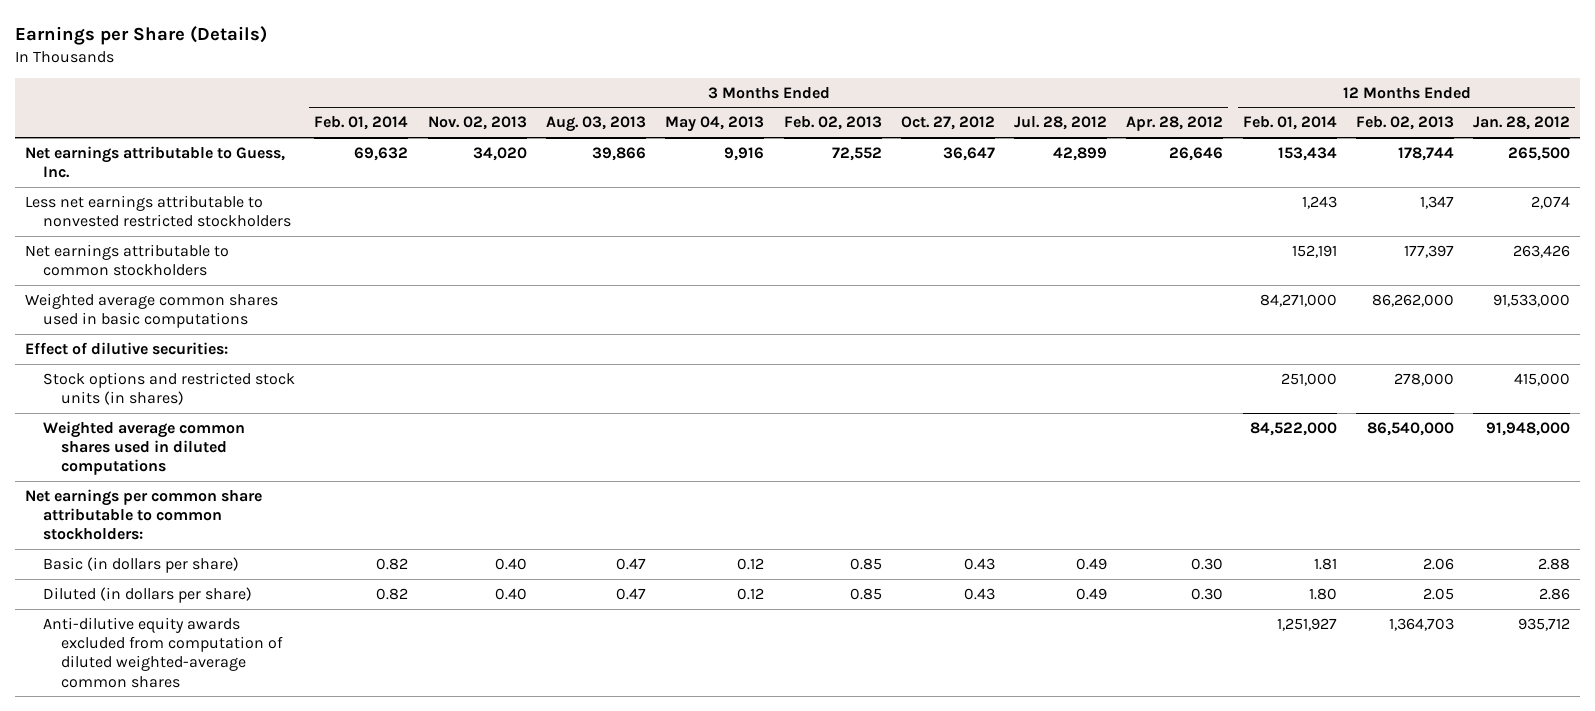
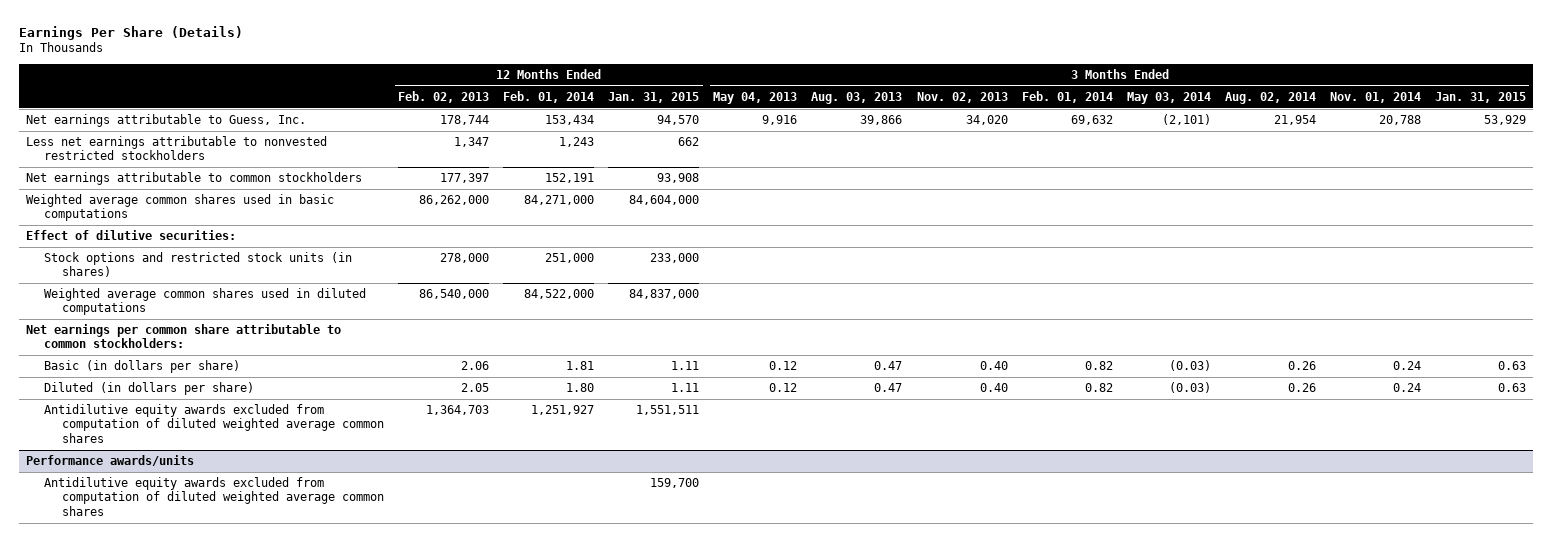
[14,25,267,45] Earnings per Share (Details) -> [19,25,244,40] Earnings Per Share (Details)
[783,116,882,131] Feb. 02, 2013 -> none
[900,116,995,131] Oct. 27, 2012 -> none
[1014,116,1108,131] Jul. 28, 2012 -> none
[1126,116,1224,132] Apr. 28, 2012 -> none
[1473,116,1571,131] Jan. 28, 2012 -> none
none -> [608,91,700,103] Jan. 31, 2015
none -> [1126,91,1211,104] May 03, 2014
none -> [1224,91,1316,104] Aug. 02, 2014
none -> [1329,91,1421,103] Nov. 01, 2014
none -> [1434,91,1526,103] Jan. 31, 2015
[42,616,284,688] Anti-dilutive equity awards excluded from computation of diluted weighted-average common shares -> [44,404,385,443] Antidilutive equity awards excluded from computation of diluted weighted average common shares
none -> [26,455,195,467] Performance awards/units
none -> [44,477,385,516] Antidilutive equity awards excluded from computation of diluted weighted average common shares

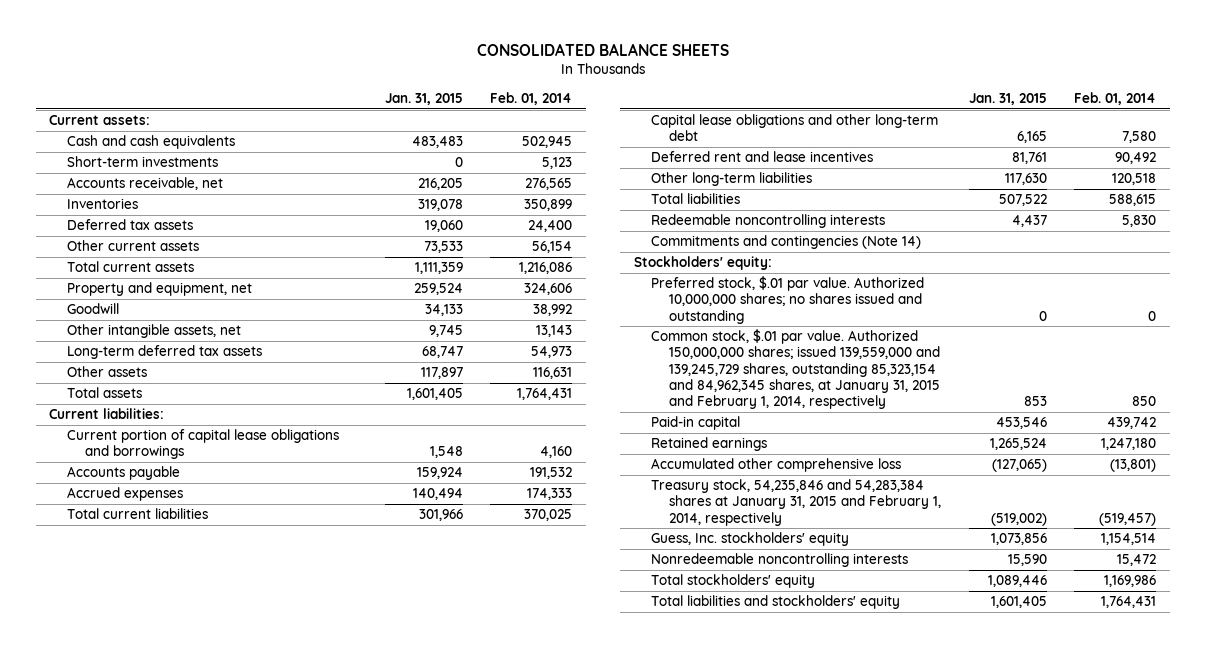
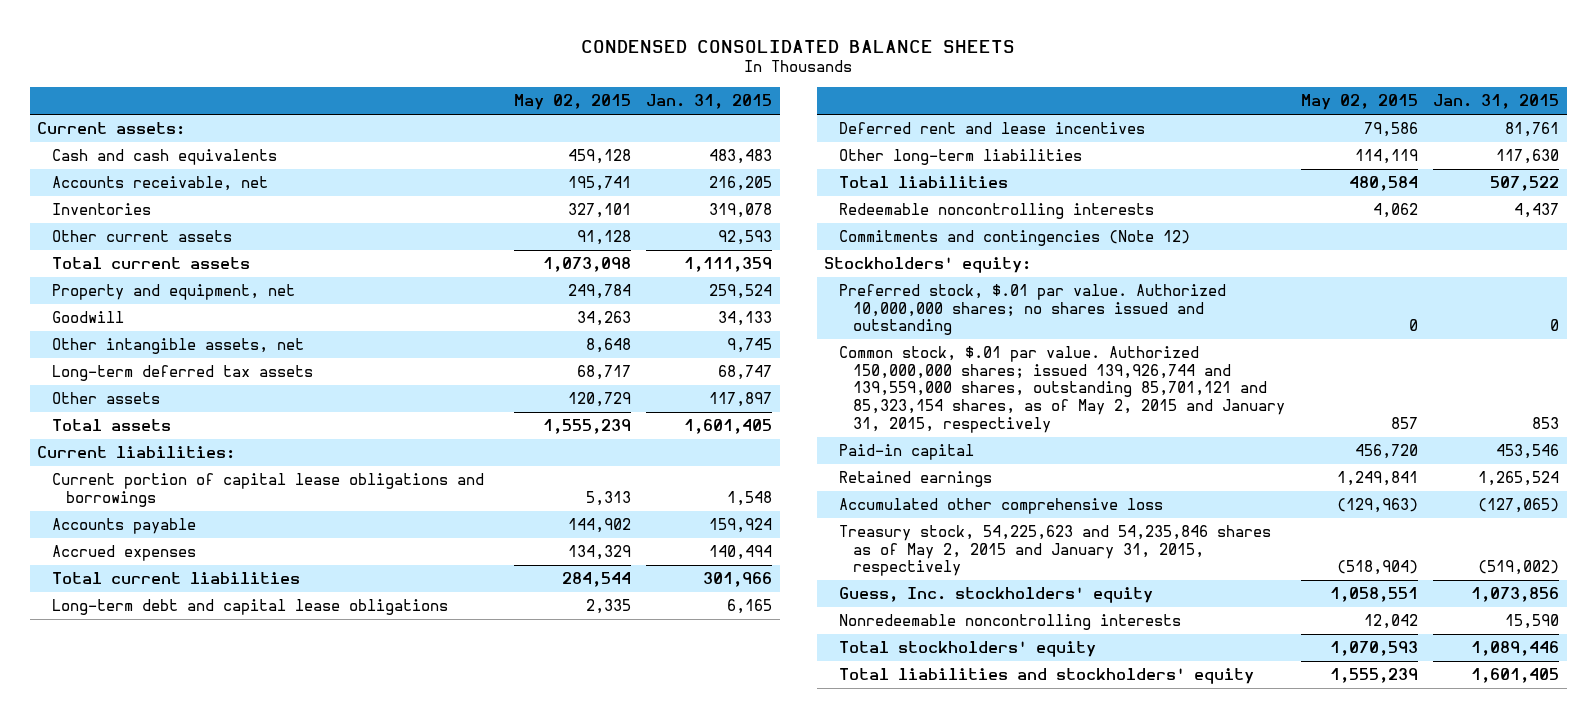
[476,43,729,57] CONSOLIDATED BALANCE SHEETS -> [581,39,1016,53] CONDENSED CONSOLIDATED BALANCE SHEETS
[490,92,573,106] Feb. 01, 2014 -> none
none -> [513,94,631,111] May 02, 2015
[67,156,219,168] Short-term investments -> none
[67,219,194,231] Deferred tax assets -> none
[423,241,463,254] 73,533 -> [718,230,773,246] 92,593
[651,114,939,142] Capital lease obligations and other long-term debt -> [51,599,448,616] Long-term debt and capital lease obligations
[651,235,922,250] Commitments and contingencies (Note 14) -> [838,230,1190,247] Commitments and contingencies (Note 12)
[651,329,941,409] Common stock, $.01 par value. Authorized 150,000,000 shares; issued 139,559,000 and 139,245,729 shares, outstanding 85,323,154 and 84,962,345 shares, at January 31, 2015 and February 1, 2014, respectively -> [838,346,1286,433] Common stock, $.01 par value. Authorized 150,000,000 shares; issued 139,926,744 and 139,559,000 shares, outstanding 85,701,121 and 85,323,154 shares, as of May 2, 2015 and January 31, 2015, respectively
[651,479,942,526] Treasury stock, 54,235,846 and 54,283,384 shares at January 31, 2015 and February 1, 2014, respectively -> [838,525,1271,577] Treasury stock, 54,225,623 and 54,235,846 shares as of May 2, 2015 and January 31, 2015, respectively

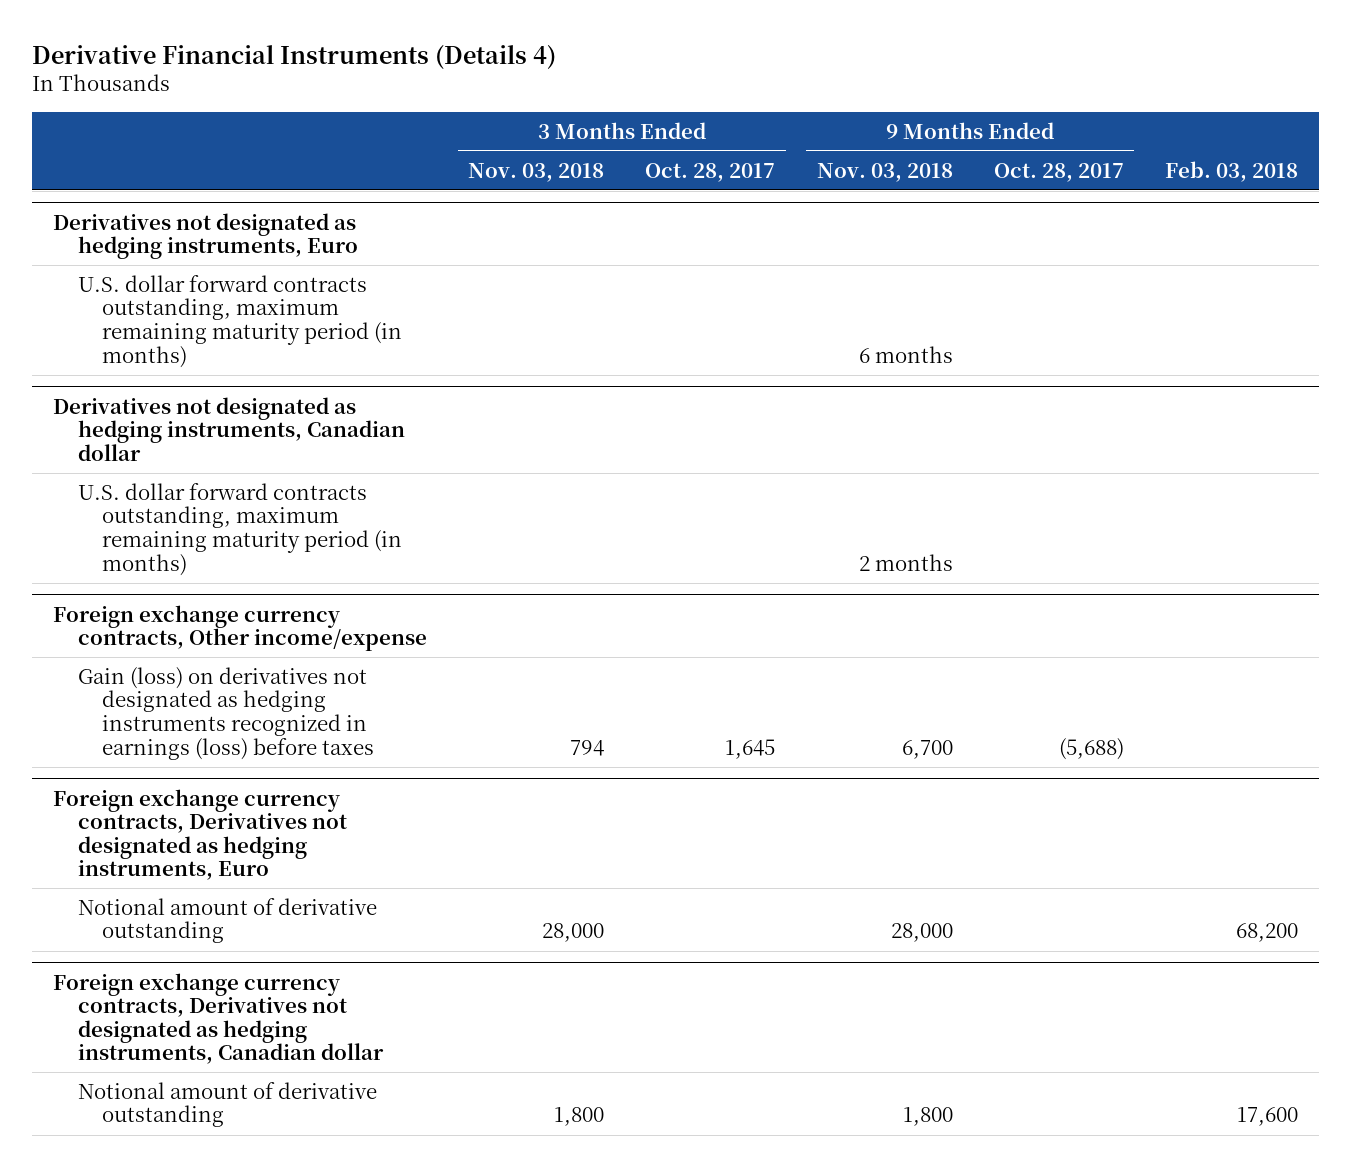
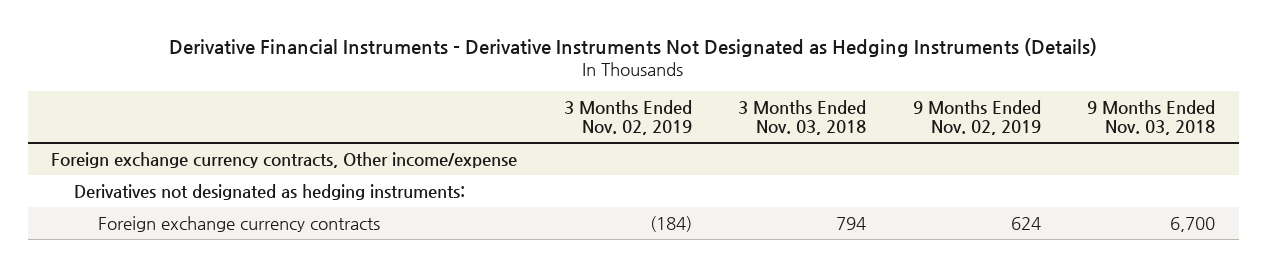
[32,43,557,69] Derivative Financial Instruments (Details 4) -> [169,37,1098,57] Derivative Financial Instruments - Derivative Instruments Not Designated as Hedging Instruments (Details)
[645,162,776,182] Oct. 28, 2017 -> none
[994,162,1125,182] Oct. 28, 2017 -> none
[1165,160,1299,182] Feb. 03, 2018 -> none
none -> [563,100,692,136] 3 Months Ended Nov. 02, 2019
none -> [912,100,1041,136] 9 Months Ended Nov. 02, 2019
[53,212,358,260] Derivatives not designated as hedging instruments, Euro -> none
[77,274,403,368] U.S. dollar forward contracts outstanding, maximum remaining maturity period (in months) -> none
[53,396,405,461] Derivatives not designated as hedging instruments, Canadian dollar -> none
[77,482,403,576] U.S. dollar forward contracts outstanding, maximum remaining maturity period (in months) -> none
[53,788,347,881] Foreign exchange currency contracts, Derivatives not designated as hedging instruments, Euro -> none
[77,897,377,944] Notional amount of derivative outstanding -> none
[53,972,384,1065] Foreign exchange currency contracts, Derivatives not designated as hedging instruments, Canadian dollar -> none
[77,1081,377,1128] Notional amount of derivative outstanding -> none
none -> [74,183,466,200] Derivatives not designated as hedging instruments:
[77,666,375,760] Gain (loss) on derivatives not designated as hedging instruments recognized in earnings (loss) before taxes -> [97,215,380,232] Foreign exchange currency contracts

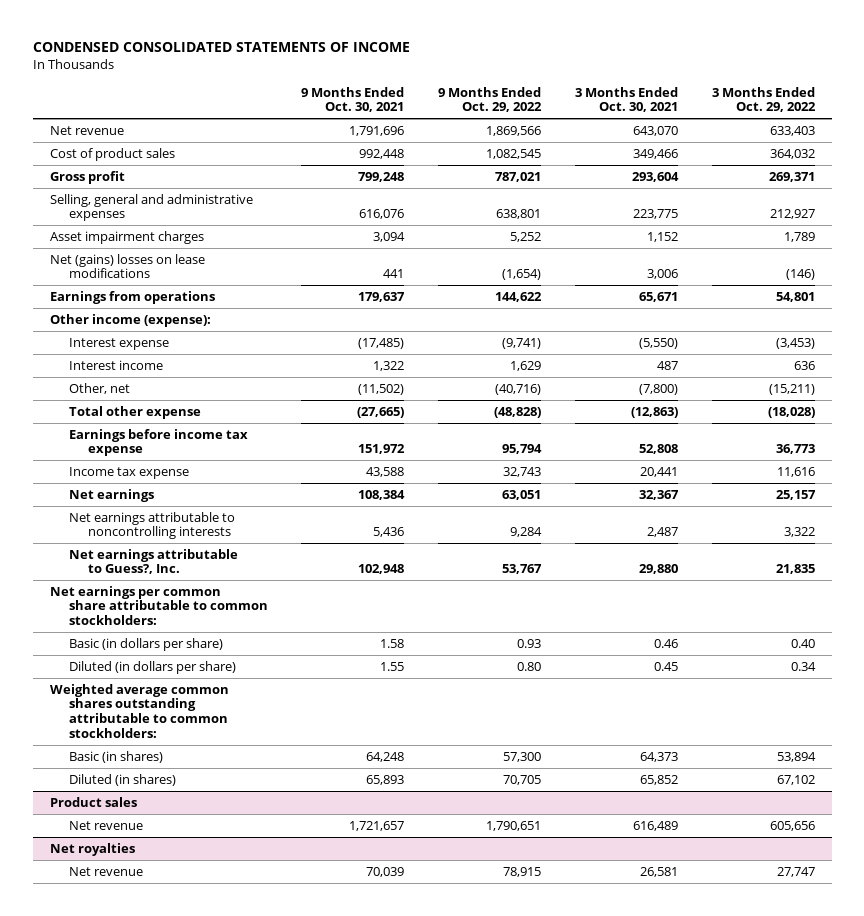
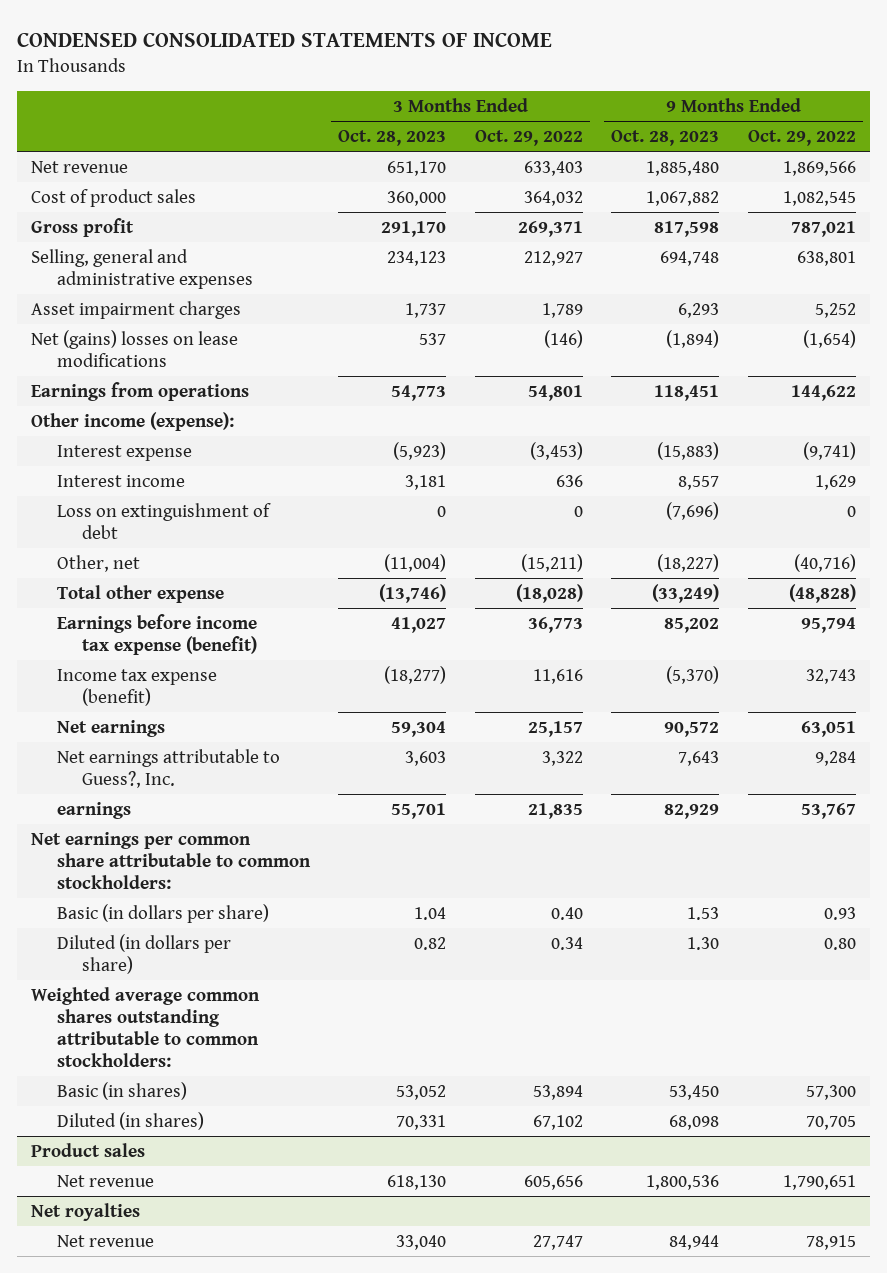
[301,86,405,113] 9 Months Ended Oct. 30, 2021 -> none
[574,86,678,113] 3 Months Ended Oct. 30, 2021 -> none
none -> [338,130,447,147] Oct. 28, 2023
none -> [611,130,720,147] Oct. 28, 2023
none -> [56,502,271,539] Loss on extinguishment of debt
[68,428,248,457] Earnings before income tax expense -> [56,613,258,655] Earnings before income tax expense (benefit)
[68,466,189,479] Income tax expense -> [56,668,217,706] Income tax expense (benefit)
[68,511,235,540] Net earnings attributable to noncontrolling interests -> [56,748,280,788] Net earnings attributable to Guess?, Inc.
[68,548,238,575] Net earnings attributable to Guess?, Inc. -> [56,801,131,819] earnings

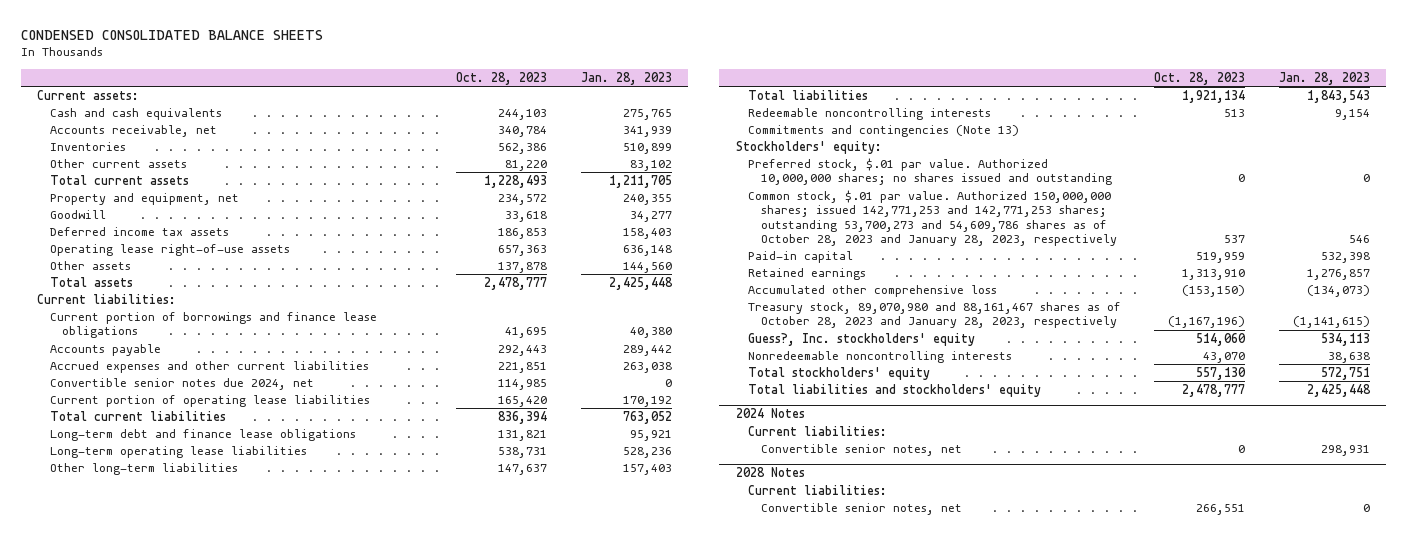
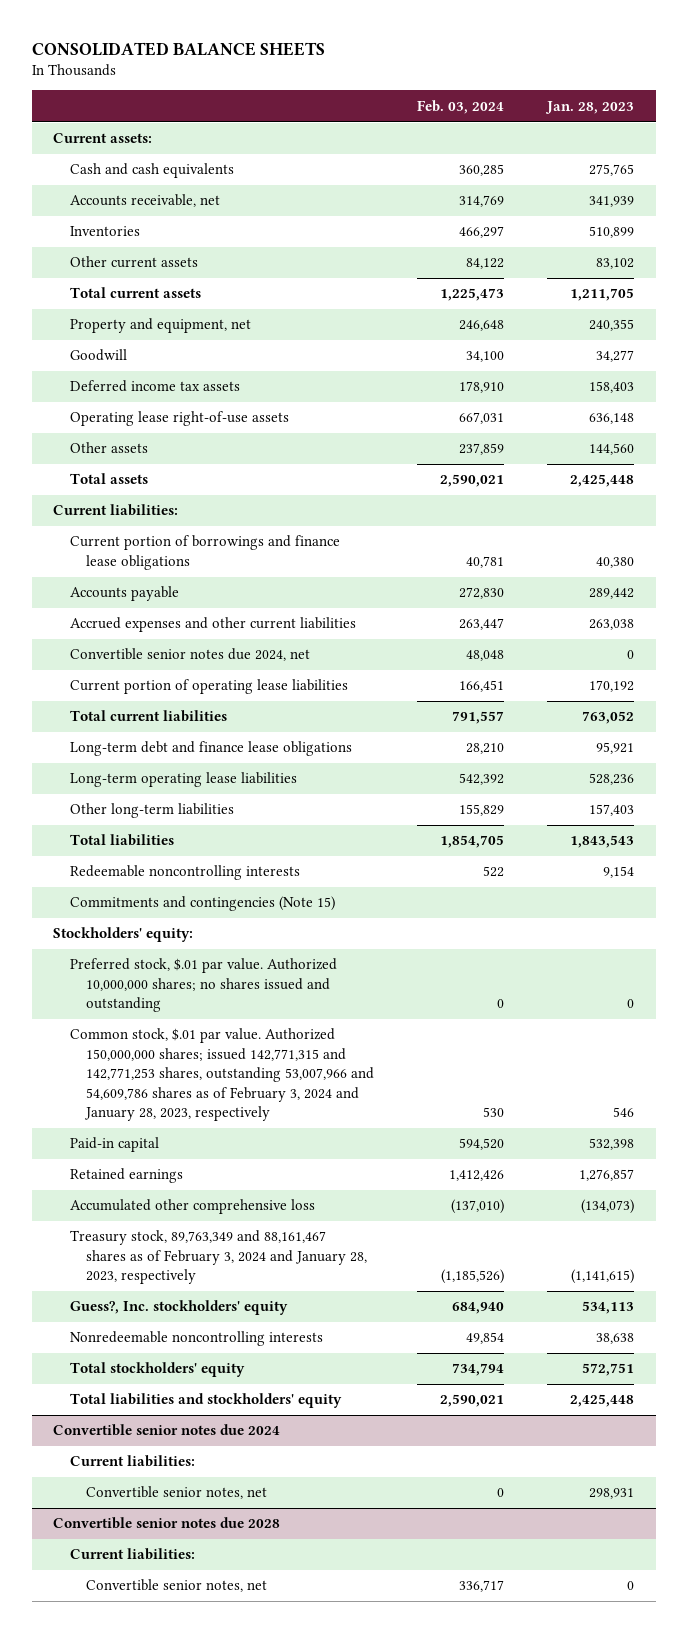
[20,29,323,40] CONDENSED CONSOLIDATED BALANCE SHEETS -> [31,42,325,57] CONSOLIDATED BALANCE SHEETS
[456,71,548,85] Oct. 28, 2023 -> none
none -> [416,99,504,114] Feb. 03, 2024
[748,124,1020,137] Commitments and contingencies (Note 13) -> [69,896,335,912] Commitments and contingencies (Note 15)
[748,189,1117,246] Common stock, $.01 par value. Authorized 150,000,000 shares; issued 142,771,253 and 142,771,253 shares; outstanding 53,700,273 and 54,609,786 shares as of October 28, 2023 and January 28, 2023, respectively -> [69,1028,374,1122] Common stock, $.01 par value. Authorized 150,000,000 shares; issued 142,771,315 and 142,771,253 shares, outstanding 53,007,966 and 54,609,786 shares as of February 3, 2024 and January 28, 2023, respectively
[748,301,1122,329] Treasury stock, 89,070,980 and 88,161,467 shares as of October 28, 2023 and January 28, 2023, respectively -> [69,1230,367,1285] Treasury stock, 89,763,349 and 88,161,467 shares as of February 3, 2024 and January 28, 2023, respectively
[735,408,805,419] 2024 Notes -> [53,1424,281,1437] Convertible senior notes due 2024
[735,467,805,478] 2028 Notes -> none
none -> [53,1517,281,1530] Convertible senior notes due 2028

